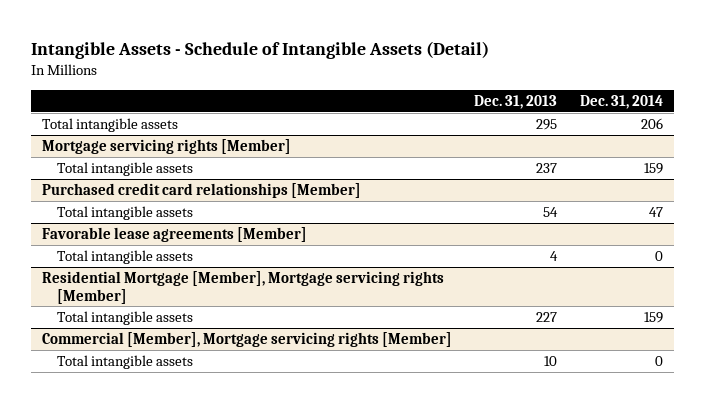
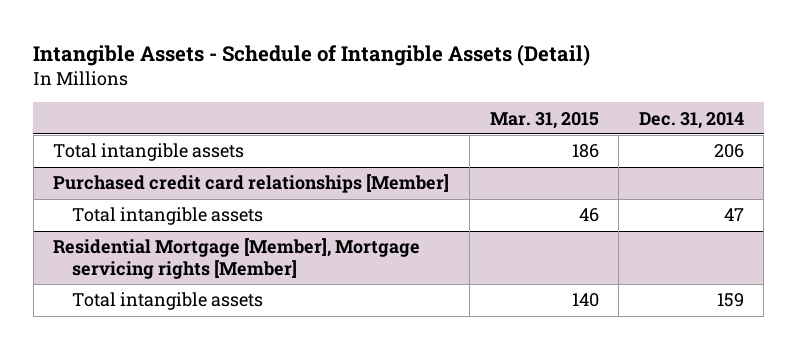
[474,95,558,110] Dec. 31, 2013 -> none
none -> [489,111,599,129] Mar. 31, 2015
[42,138,292,154] Mortgage servicing rights [Member] -> none
[57,161,194,176] Total intangible assets -> none
[42,226,308,242] Favorable lease agreements [Member] -> none
[57,249,194,264] Total intangible assets -> none
[42,331,453,347] Commercial [Member], Mortgage servicing rights [Member] -> none
[57,354,194,369] Total intangible assets -> none

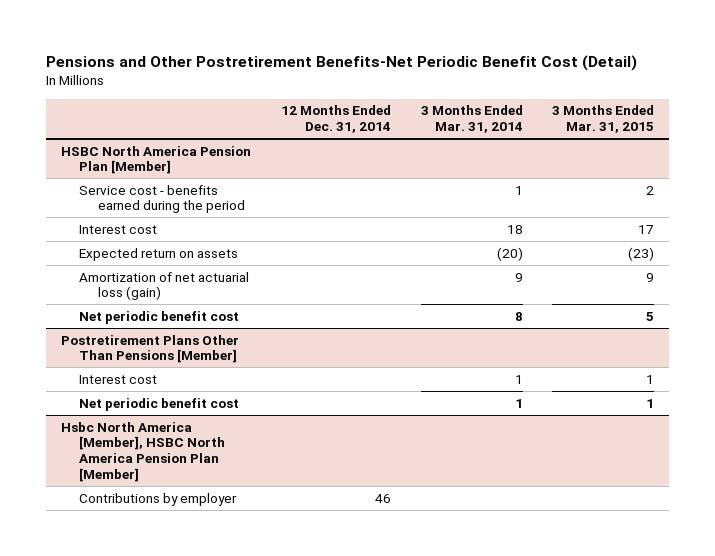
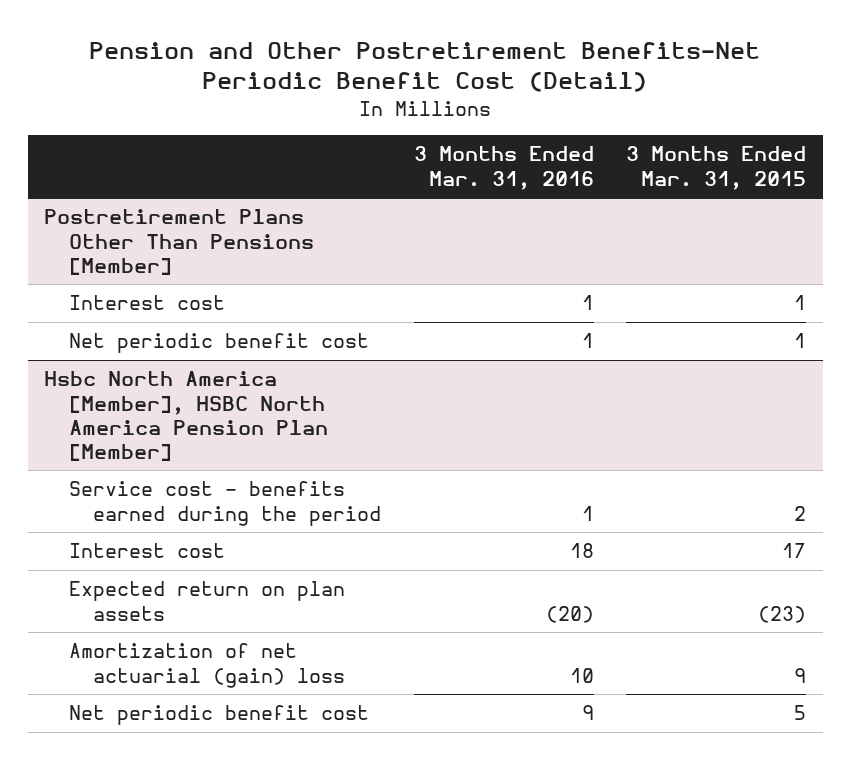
[45,54,637,71] Pensions and Other Postretirement Benefits-Net Periodic Benefit Cost (Detail) -> [89,41,761,93] Pension and Other Postretirement Benefits-Net Periodic Benefit Cost (Detail)
[280,105,391,134] 12 Months Ended Dec. 31, 2014 -> none
[420,105,523,134] 3 Months Ended Mar. 31, 2014 -> none
none -> [413,146,594,190] 3 Months Ended Mar. 31, 2016
[60,145,251,175] HSBC North America Pension Plan [Member] -> none
[79,184,246,214] Service cost - benefits earned during the period -> none
[79,224,158,234] Interest cost -> none
[79,247,239,261] Expected return on assets -> none
[79,271,250,301] Amortization of net actuarial loss (gain) -> none
[79,310,240,324] Net periodic benefit cost -> none
[79,492,238,506] Contributions by employer -> none
none -> [68,481,382,526] Service cost - benefits earned during the period
none -> [68,543,225,559] Interest cost
none -> [68,581,345,621] Expected return on plan assets
none -> [68,643,346,688] Amortization of net actuarial (gain) loss
none -> [68,705,369,726] Net periodic benefit cost

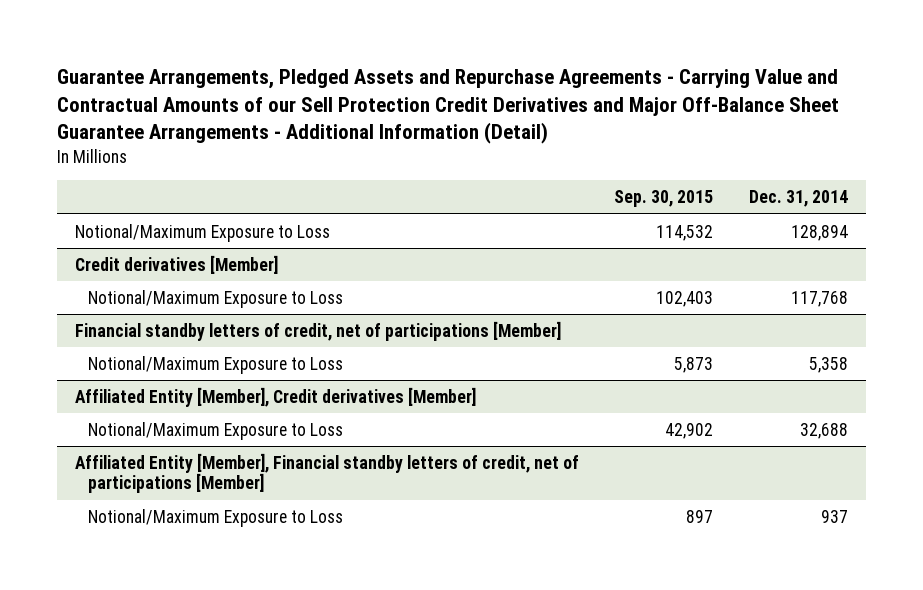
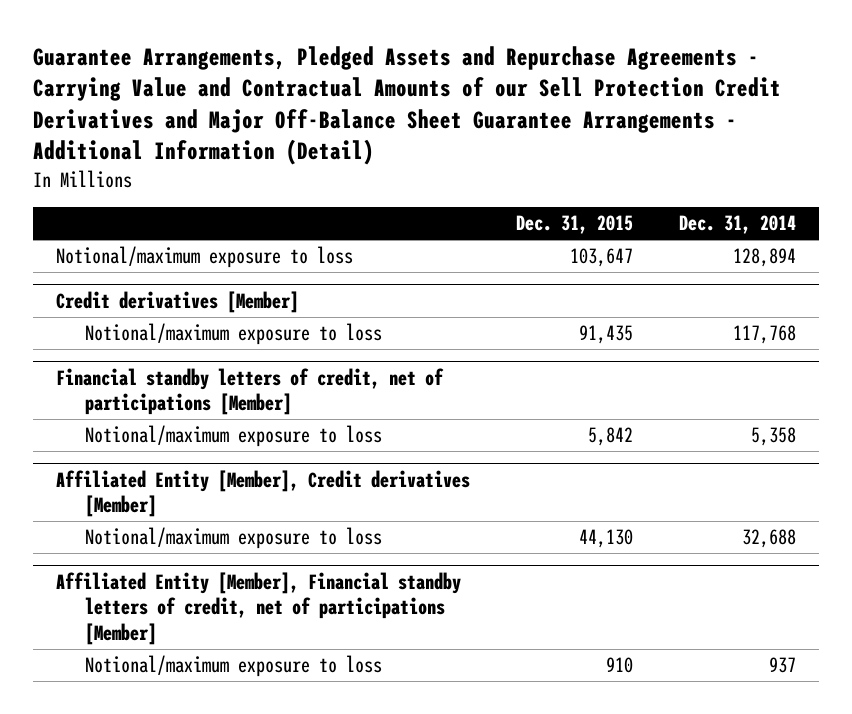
[614,190,714,208] Sep. 30, 2015 -> none
none -> [515,215,633,235] Dec. 31, 2015
[74,223,330,242] Notional/Maximum Exposure to Loss -> [56,246,354,269] Notional/maximum exposure to loss
[88,289,344,308] Notional/Maximum Exposure to Loss -> [85,323,383,346] Notional/maximum exposure to loss
[88,355,344,374] Notional/Maximum Exposure to Loss -> [85,425,383,448] Notional/maximum exposure to loss
[88,421,344,440] Notional/Maximum Exposure to Loss -> [85,527,383,550] Notional/maximum exposure to loss
[88,508,344,527] Notional/Maximum Exposure to Loss -> [85,655,383,678] Notional/maximum exposure to loss

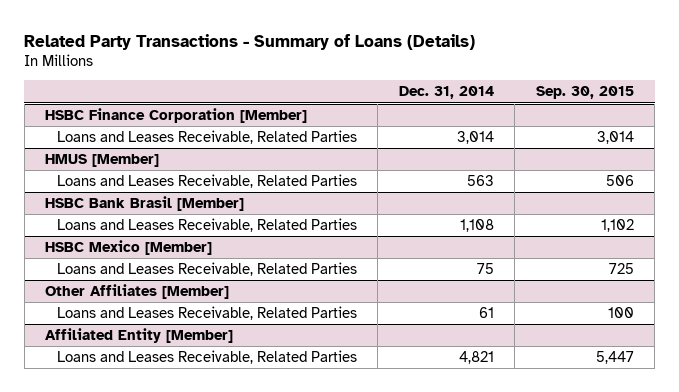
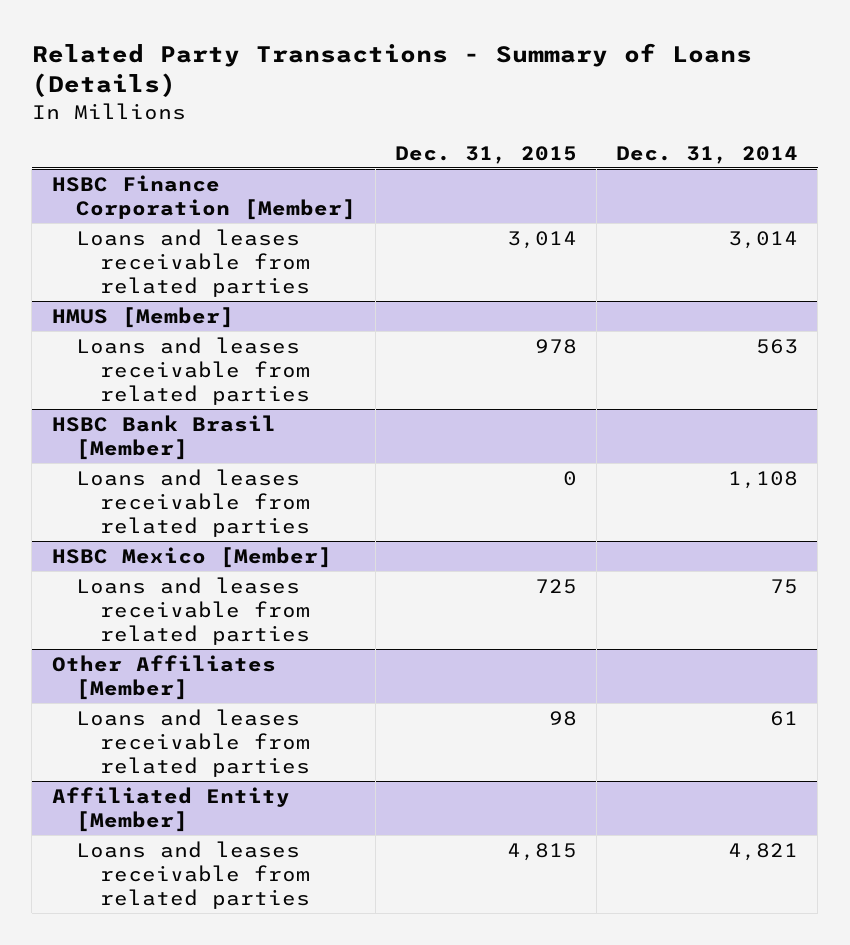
[535,86,634,100] Sep. 30, 2015 -> none
none -> [394,145,577,164] Dec. 31, 2015
[56,129,357,144] Loans and Leases Receivable, Related Parties -> [75,228,310,298] Loans and leases receivable from related parties
[56,173,357,188] Loans and Leases Receivable, Related Parties -> [75,336,310,406] Loans and leases receivable from related parties
[56,217,357,232] Loans and Leases Receivable, Related Parties -> [75,468,310,538] Loans and leases receivable from related parties
[56,261,357,276] Loans and Leases Receivable, Related Parties -> [75,576,310,646] Loans and leases receivable from related parties
[56,305,357,320] Loans and Leases Receivable, Related Parties -> [75,708,310,778] Loans and leases receivable from related parties
[56,349,357,364] Loans and Leases Receivable, Related Parties -> [75,840,310,910] Loans and leases receivable from related parties

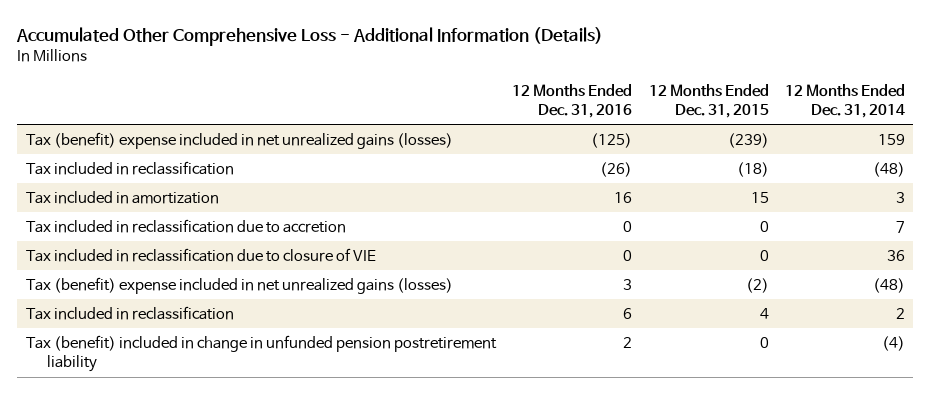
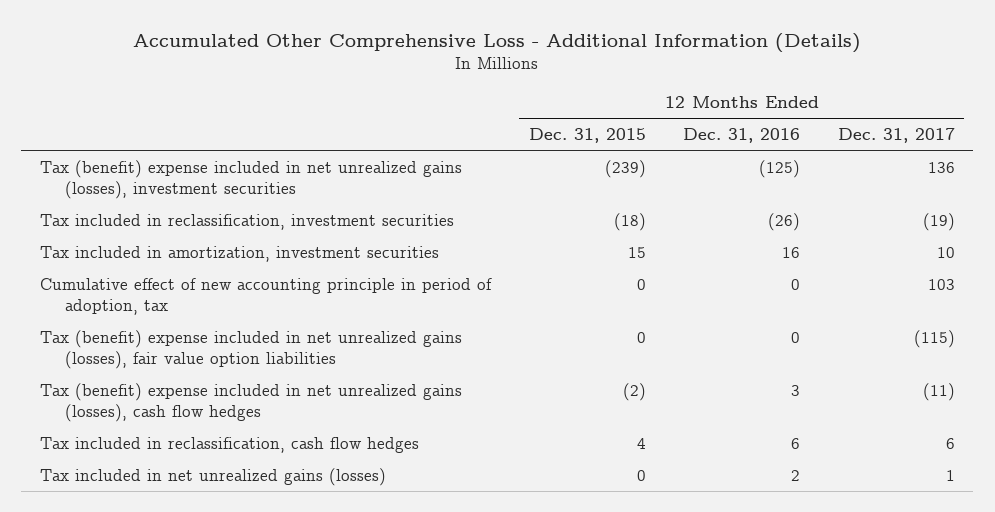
[785,83,906,118] 12 Months Ended Dec. 31, 2014 -> none
none -> [837,128,955,144] Dec. 31, 2017
[25,219,346,234] Tax included in reclassification due to accretion -> none
[25,248,376,263] Tax included in reclassification due to closure of VIE -> none
[25,132,453,150] Tax (benefit) expense included in net unrealized gains (losses) -> [40,159,463,199] Tax (benefit) expense included in net unrealized gains (losses), investment securities
[25,161,234,176] Tax included in reclassification -> [40,213,455,230] Tax included in reclassification, investment securities
[25,191,219,205] Tax included in amortization -> [40,245,440,262] Tax included in amortization, investment securities
none -> [40,277,493,315] Cumulative effect of new accounting principle in period of adoption, tax
none -> [40,329,463,369] Tax (benefit) expense included in net unrealized gains (losses), fair value option liabilities
[25,277,453,295] Tax (benefit) expense included in net unrealized gains (losses) -> [40,382,463,422] Tax (benefit) expense included in net unrealized gains (losses), cash flow hedges
[25,306,234,321] Tax included in reclassification -> [40,436,420,453] Tax included in reclassification, cash flow hedges
[25,335,497,373] Tax (benefit) included in change in unfunded pension postretirement liability -> [40,467,387,486] Tax included in net unrealized gains (losses)

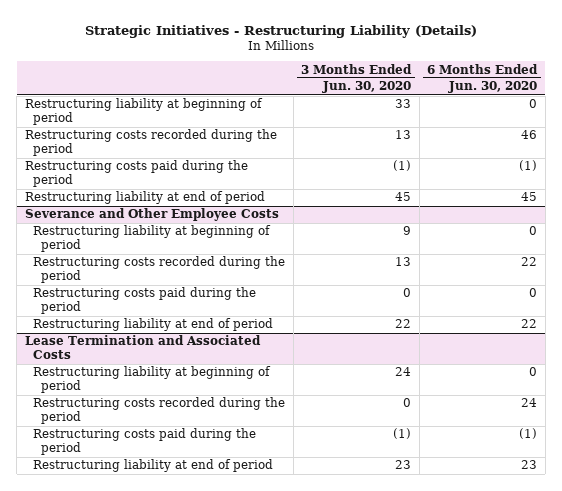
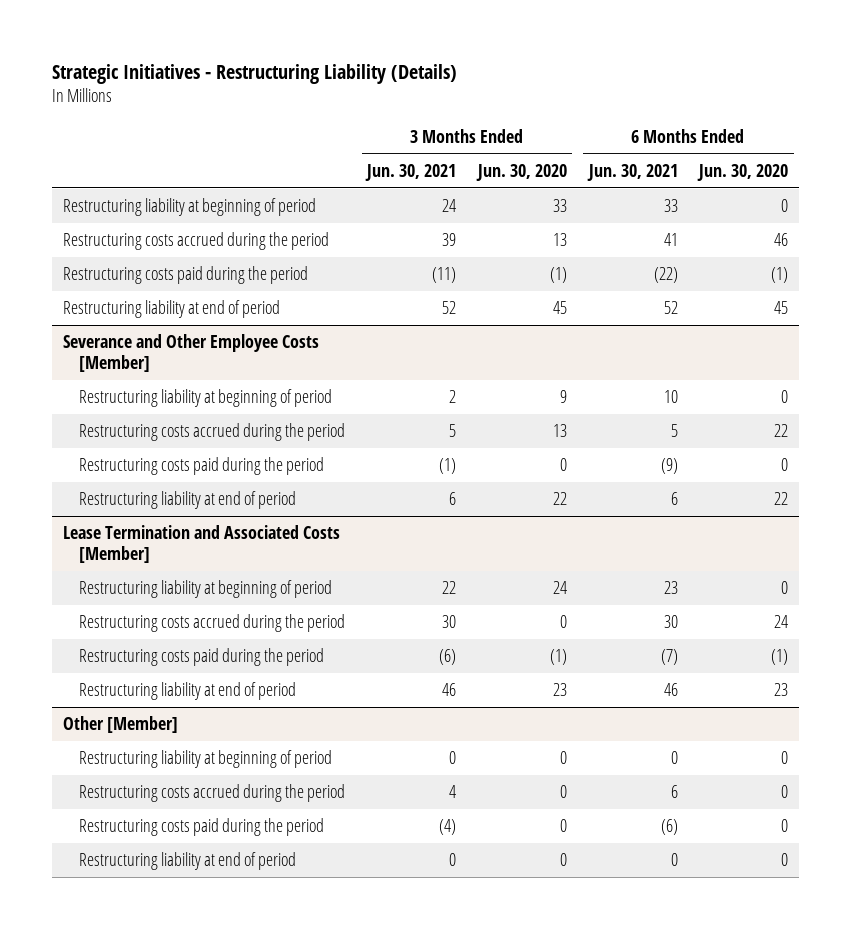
none -> [365,163,457,181] Jun. 30, 2021
none -> [586,163,678,181] Jun. 30, 2021
[25,129,278,157] Restructuring costs recorded during the period -> [62,232,329,251] Restructuring costs accrued during the period
[25,208,280,222] Severance and Other Employee Costs -> [62,334,319,373] Severance and Other Employee Costs [Member]
[33,256,286,284] Restructuring costs recorded during the period -> [79,423,346,442] Restructuring costs accrued during the period
[25,335,262,360] Lease Termination and Associated Costs -> [62,525,340,564] Lease Termination and Associated Costs [Member]
[33,397,286,425] Restructuring costs recorded during the period -> [79,614,346,633] Restructuring costs accrued during the period
none -> [62,716,178,734] Other [Member]
none -> [79,750,333,769] Restructuring liability at beginning of period
none -> [79,784,346,803] Restructuring costs accrued during the period
none -> [79,818,325,837] Restructuring costs paid during the period
none -> [79,852,297,871] Restructuring liability at end of period

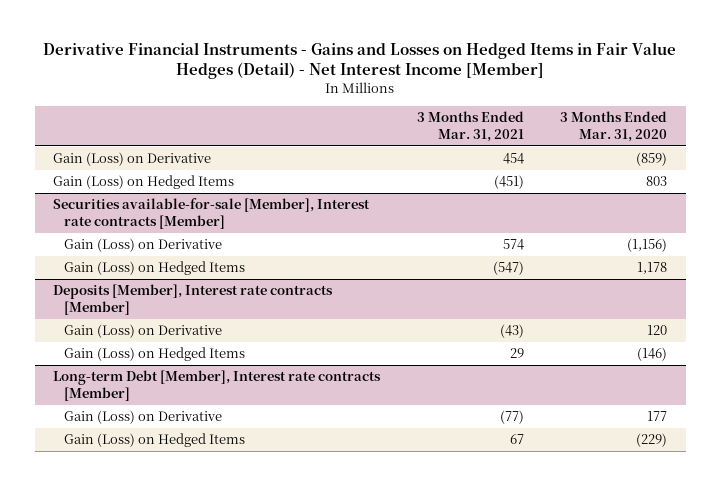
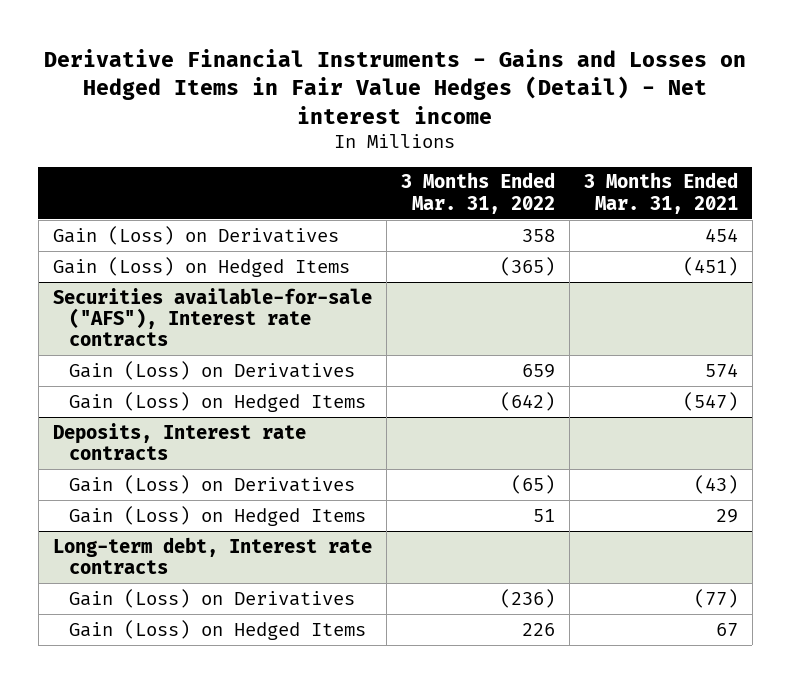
[43,42,677,80] Derivative Financial Instruments - Gains and Losses on Hedged Items in Fair Value Hedges (Detail) - Net Interest Income [Member] -> [44,48,747,124] Derivative Financial Instruments - Gains and Losses on Hedged Items in Fair Value Hedges (Detail) - Net interest income
[560,111,668,142] 3 Months Ended Mar. 31, 2020 -> none
none -> [400,172,555,214] 3 Months Ended Mar. 31, 2022
[53,152,212,167] Gain (Loss) on Derivative -> [52,225,339,245] Gain (Loss) on Derivatives
[53,198,371,229] Securities available-for-sale [Member], Interest rate contracts [Member] -> [52,287,372,347] Securities available-for-sale ("AFS"), Interest rate contracts
[64,238,223,253] Gain (Loss) on Derivative -> [69,360,356,380] Gain (Loss) on Derivatives
[53,284,334,315] Deposits [Member], Interest rate contracts [Member] -> [52,422,306,461] Deposits, Interest rate contracts
[64,324,223,339] Gain (Loss) on Derivative -> [69,474,356,494] Gain (Loss) on Derivatives
[53,370,382,401] Long-term Debt [Member], Interest rate contracts [Member] -> [52,536,372,575] Long-term debt, Interest rate contracts
[64,410,223,425] Gain (Loss) on Derivative -> [69,588,356,608] Gain (Loss) on Derivatives

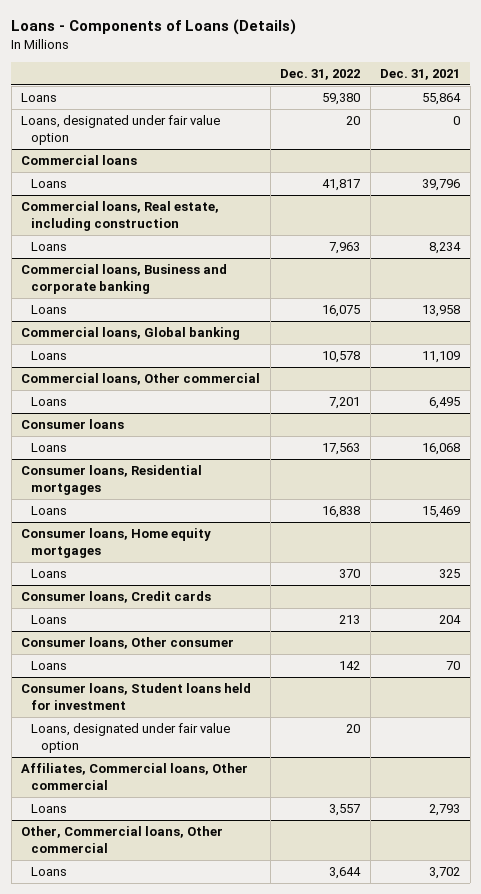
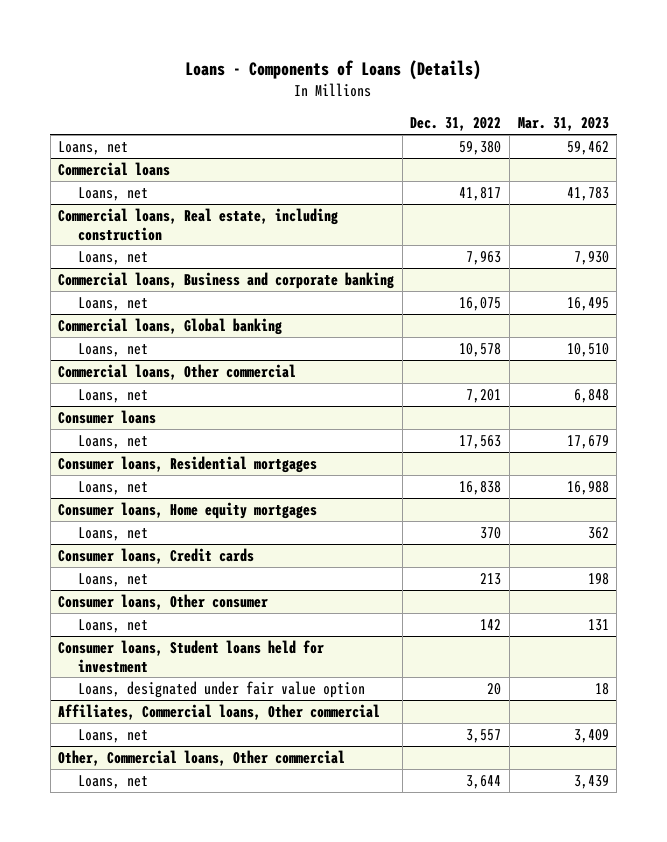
[380,68,461,80] Dec. 31, 2021 -> none
none -> [517,117,609,132] Mar. 31, 2023
[21,115,221,145] Loans, designated under fair value option -> none
[21,93,58,103] Loans -> [58,140,129,155] Loans, net
[31,179,68,189] Loans -> [77,186,148,201] Loans, net
[31,242,68,252] Loans -> [77,250,148,265] Loans, net
[31,305,68,315] Loans -> [77,296,148,311] Loans, net
[31,351,68,361] Loans -> [77,342,148,357] Loans, net
[31,397,68,407] Loans -> [77,388,148,403] Loans, net
[31,443,68,453] Loans -> [77,434,148,449] Loans, net
[31,506,68,516] Loans -> [77,480,148,495] Loans, net
[31,569,68,579] Loans -> [77,526,148,541] Loans, net
[31,615,68,625] Loans -> [77,572,148,587] Loans, net
[31,661,68,671] Loans -> [77,618,148,633] Loans, net
[31,804,68,814] Loans -> [77,728,148,743] Loans, net
[31,867,68,877] Loans -> [77,774,148,789] Loans, net

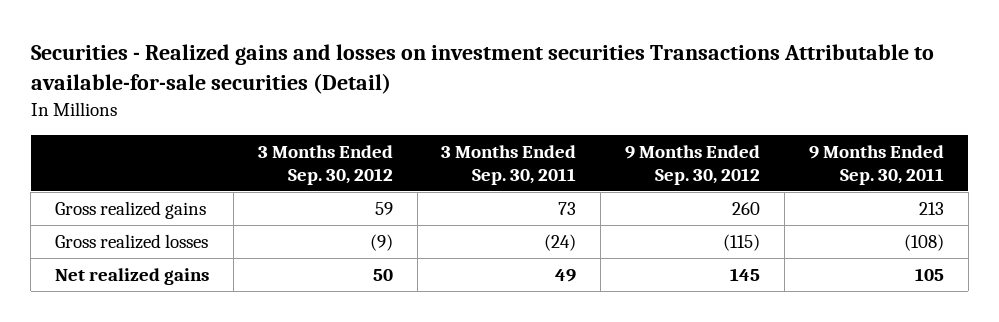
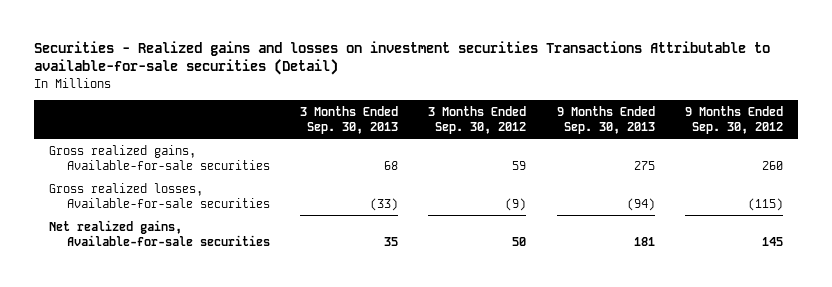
[441,145,577,185] 3 Months Ended Sep. 30, 2011 -> none
[808,145,944,185] 9 Months Ended Sep. 30, 2011 -> none
none -> [300,105,399,134] 3 Months Ended Sep. 30, 2013
none -> [556,105,655,134] 9 Months Ended Sep. 30, 2013
[55,201,207,220] Gross realized gains -> [48,145,270,170] Gross realized gains, Available-for-sale securities
[55,234,209,250] Gross realized losses -> [48,183,270,208] Gross realized losses, Available-for-sale securities
[55,268,210,286] Net realized gains -> [48,220,270,246] Net realized gains, Available-for-sale securities

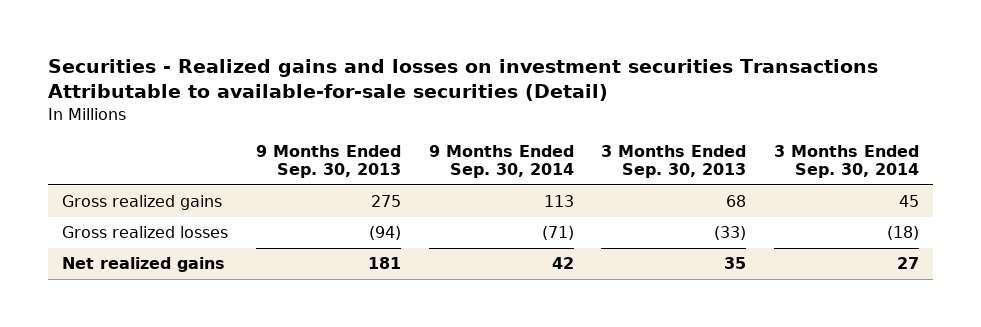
[428,105,527,134] 3 Months Ended Sep. 30, 2012 -> none
[684,105,783,134] 9 Months Ended Sep. 30, 2012 -> none
none -> [428,144,574,179] 9 Months Ended Sep. 30, 2014
none -> [773,144,919,179] 3 Months Ended Sep. 30, 2014
[48,145,270,170] Gross realized gains, Available-for-sale securities -> [62,195,223,211] Gross realized gains
[48,183,270,208] Gross realized losses, Available-for-sale securities -> [62,226,229,239] Gross realized losses
[48,220,270,246] Net realized gains, Available-for-sale securities -> [62,257,226,273] Net realized gains

